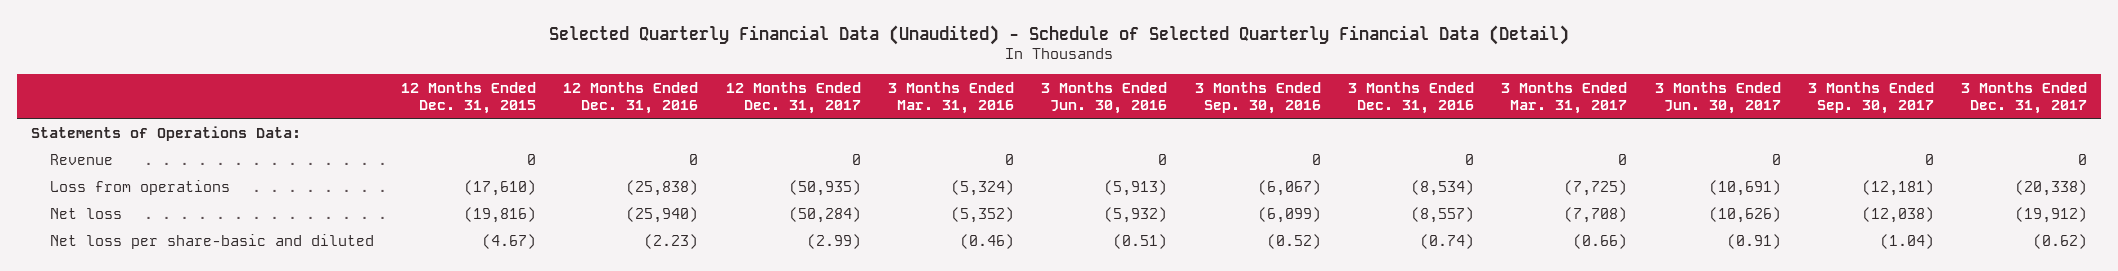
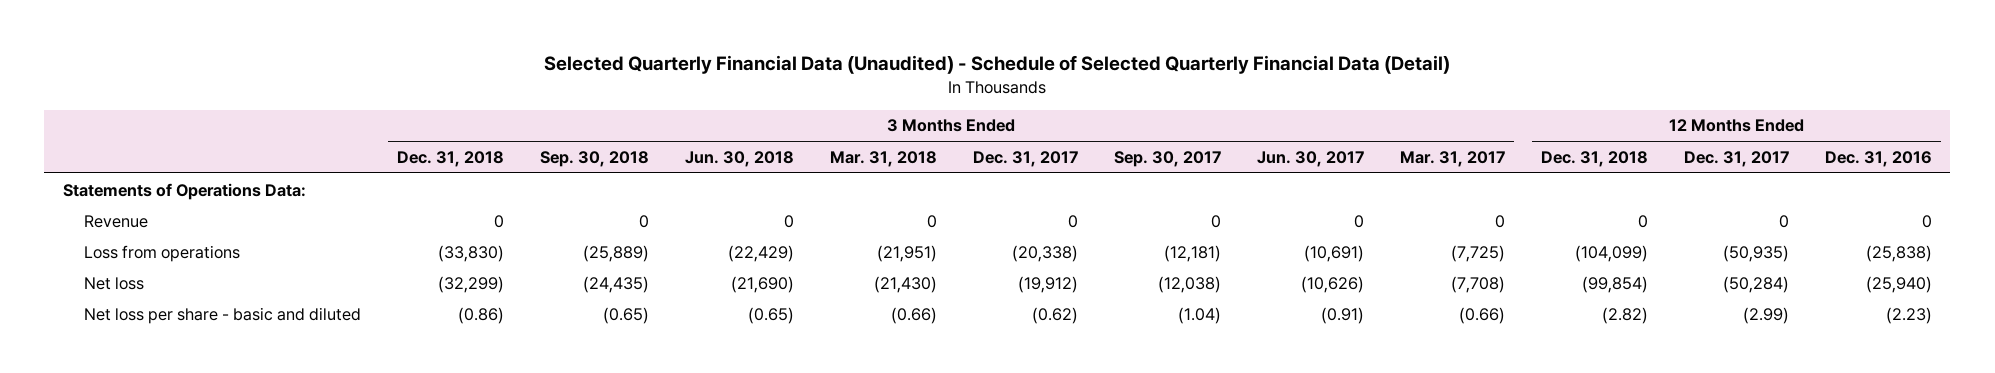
[401,81,537,114] 12 Months Ended Dec. 31, 2015 -> none
[888,81,1015,114] 3 Months Ended Mar. 31, 2016 -> none
[1041,81,1168,114] 3 Months Ended Jun. 30, 2016 -> none
[1194,81,1321,114] 3 Months Ended Sep. 30, 2016 -> none
[1348,81,1475,114] 3 Months Ended Dec. 31, 2016 -> none
none -> [396,150,504,167] Dec. 31, 2018
none -> [539,150,649,167] Sep. 30, 2018
none -> [685,150,795,167] Jun. 30, 2018
none -> [830,150,938,167] Mar. 31, 2018
none -> [1541,150,1649,167] Dec. 31, 2018
[49,233,374,249] Net loss per share-basic and diluted -> [83,306,361,324] Net loss per share - basic and diluted

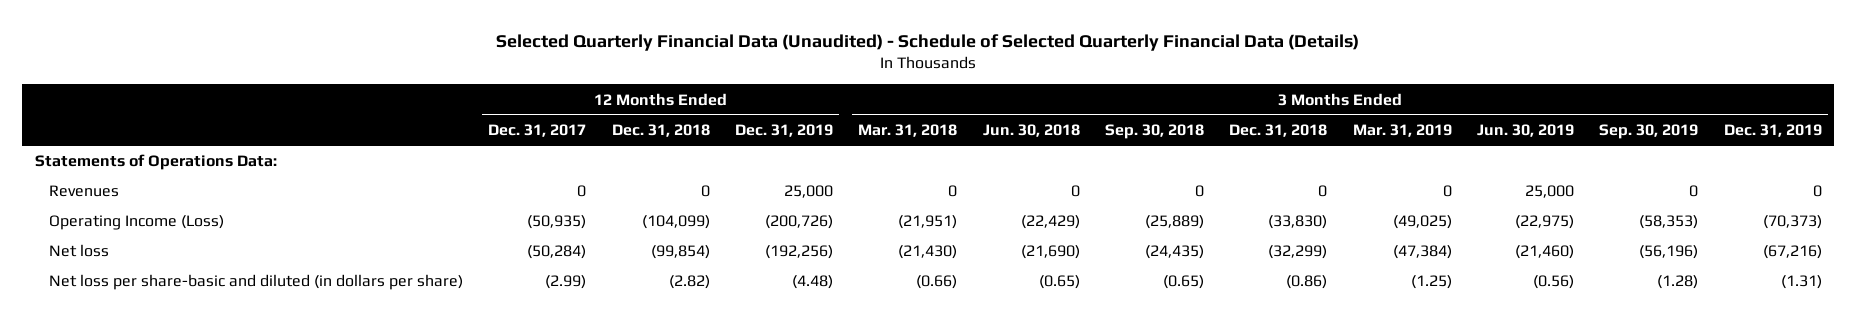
[544,55,1451,75] Selected Quarterly Financial Data (Unaudited) - Schedule of Selected Quarterly Financial Data (Detail) -> [496,33,1360,51] Selected Quarterly Financial Data (Unaudited) - Schedule of Selected Quarterly Financial Data (Details)
[973,150,1079,167] Dec. 31, 2017 -> none
[1114,150,1222,167] Sep. 30, 2017 -> none
[1257,150,1365,167] Jun. 30, 2017 -> none
[1400,150,1506,167] Mar. 31, 2017 -> none
[1825,150,1933,167] Dec. 31, 2016 -> none
none -> [734,123,833,137] Dec. 31, 2019
none -> [1352,123,1452,137] Mar. 31, 2019
none -> [1477,123,1575,137] Jun. 30, 2019
none -> [1599,123,1699,139] Sep. 30, 2019
none -> [1723,123,1822,137] Dec. 31, 2019
[83,214,148,228] Revenue -> none
none -> [48,185,119,198] Revenues
[83,244,240,262] Loss from operations -> [48,215,224,231] Operating Income (Loss)
[83,306,361,324] Net loss per share - basic and diluted -> [48,274,463,291] Net loss per share-basic and diluted (in dollars per share)

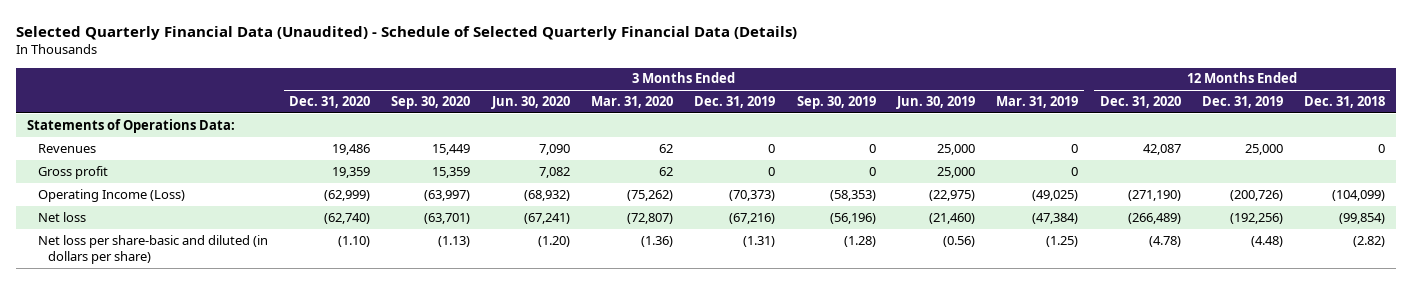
[488,123,587,137] Dec. 31, 2017 -> none
[858,123,958,137] Mar. 31, 2018 -> none
[982,123,1080,137] Jun. 30, 2018 -> none
[1105,123,1205,139] Sep. 30, 2018 -> none
[1229,123,1328,137] Dec. 31, 2018 -> none
none -> [289,96,371,109] Dec. 31, 2020
none -> [391,96,471,110] Sep. 30, 2020
none -> [490,96,570,110] Jun. 30, 2020
none -> [590,96,673,109] Mar. 31, 2020
none -> [1099,96,1181,109] Dec. 31, 2020
none -> [37,165,108,179] Gross profit

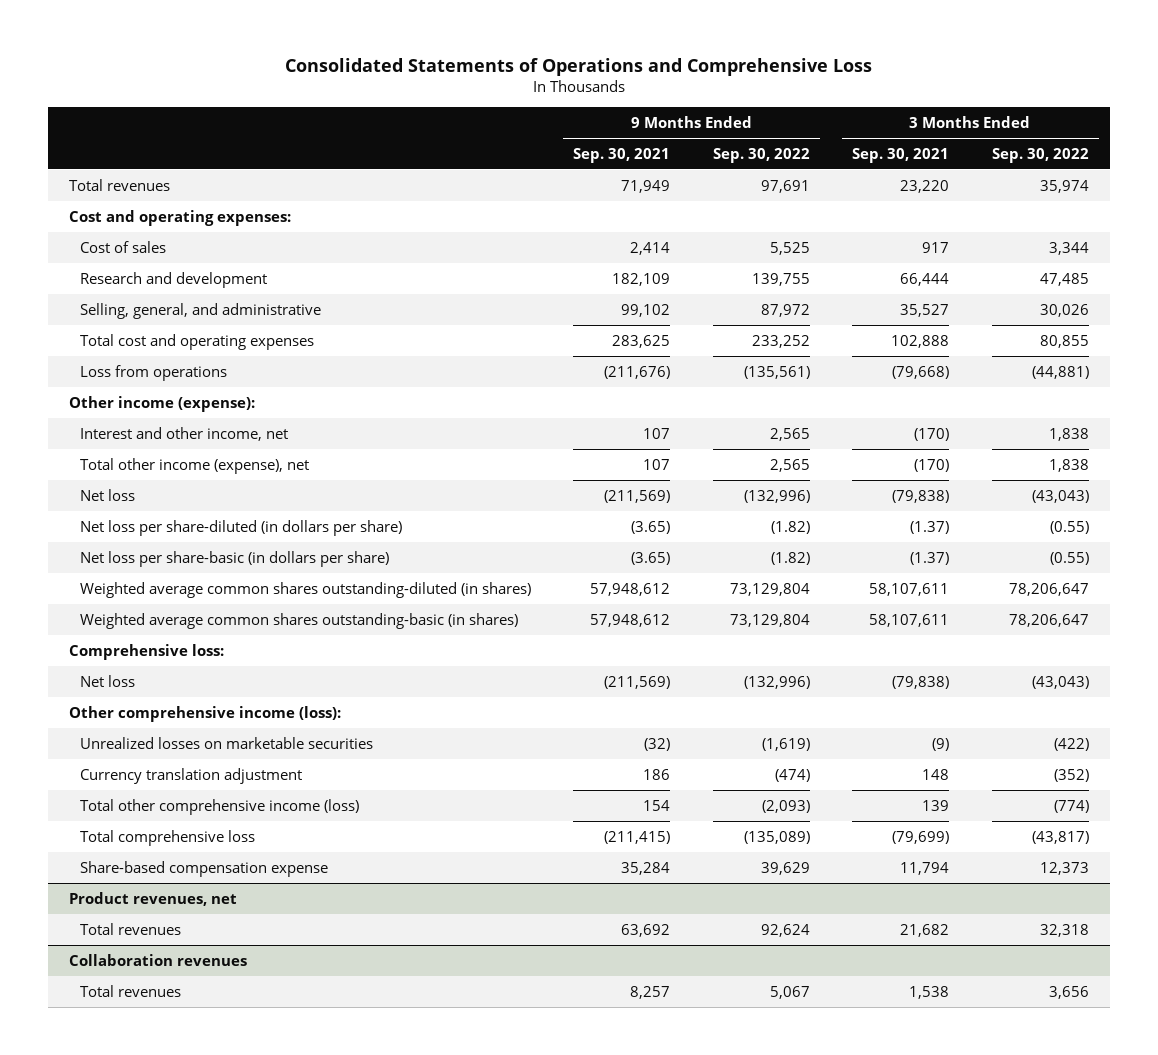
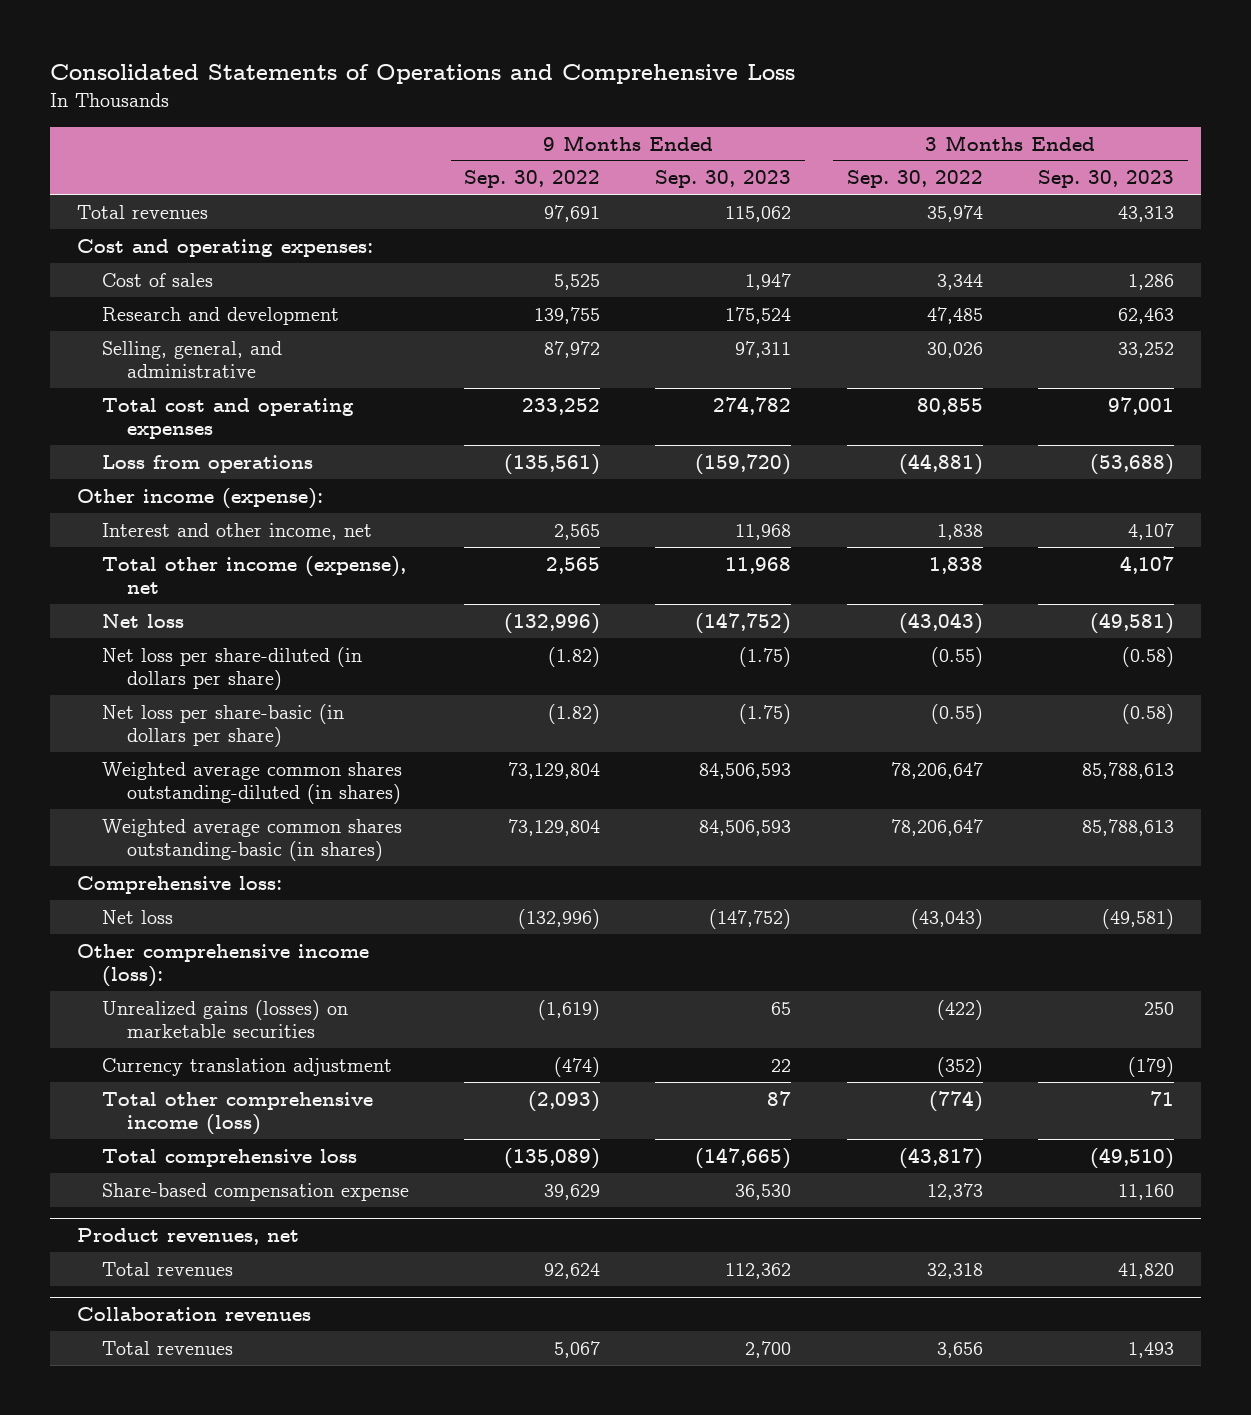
[573,147,671,163] Sep. 30, 2021 -> none
[852,147,950,163] Sep. 30, 2021 -> none
none -> [655,170,792,189] Sep. 30, 2023
none -> [1037,170,1174,189] Sep. 30, 2023
[80,736,374,749] Unrealized losses on marketable securities -> [102,999,349,1039] Unrealized gains (losses) on marketable securities

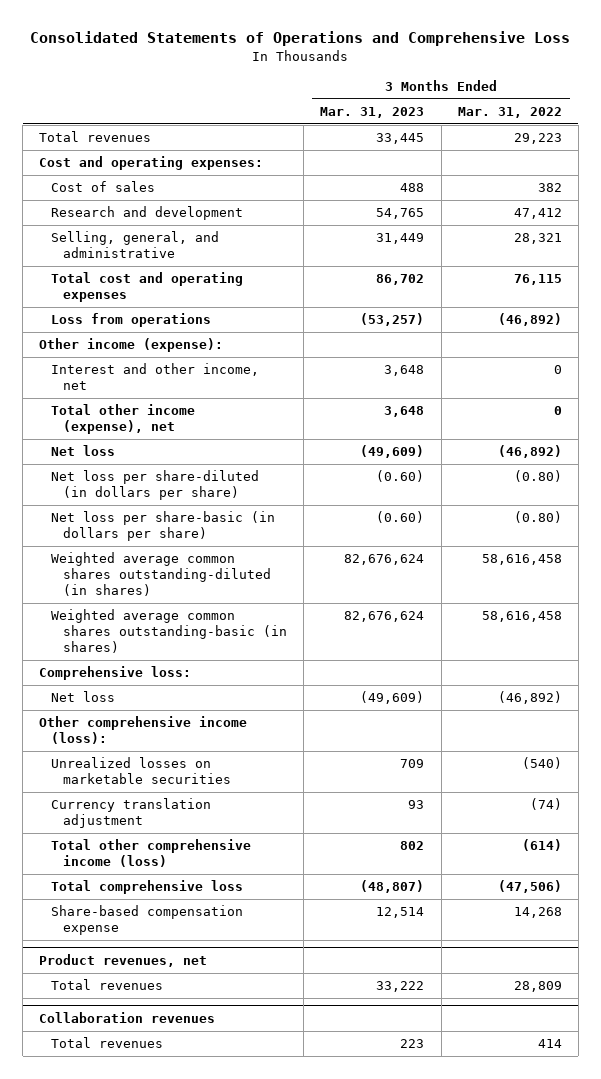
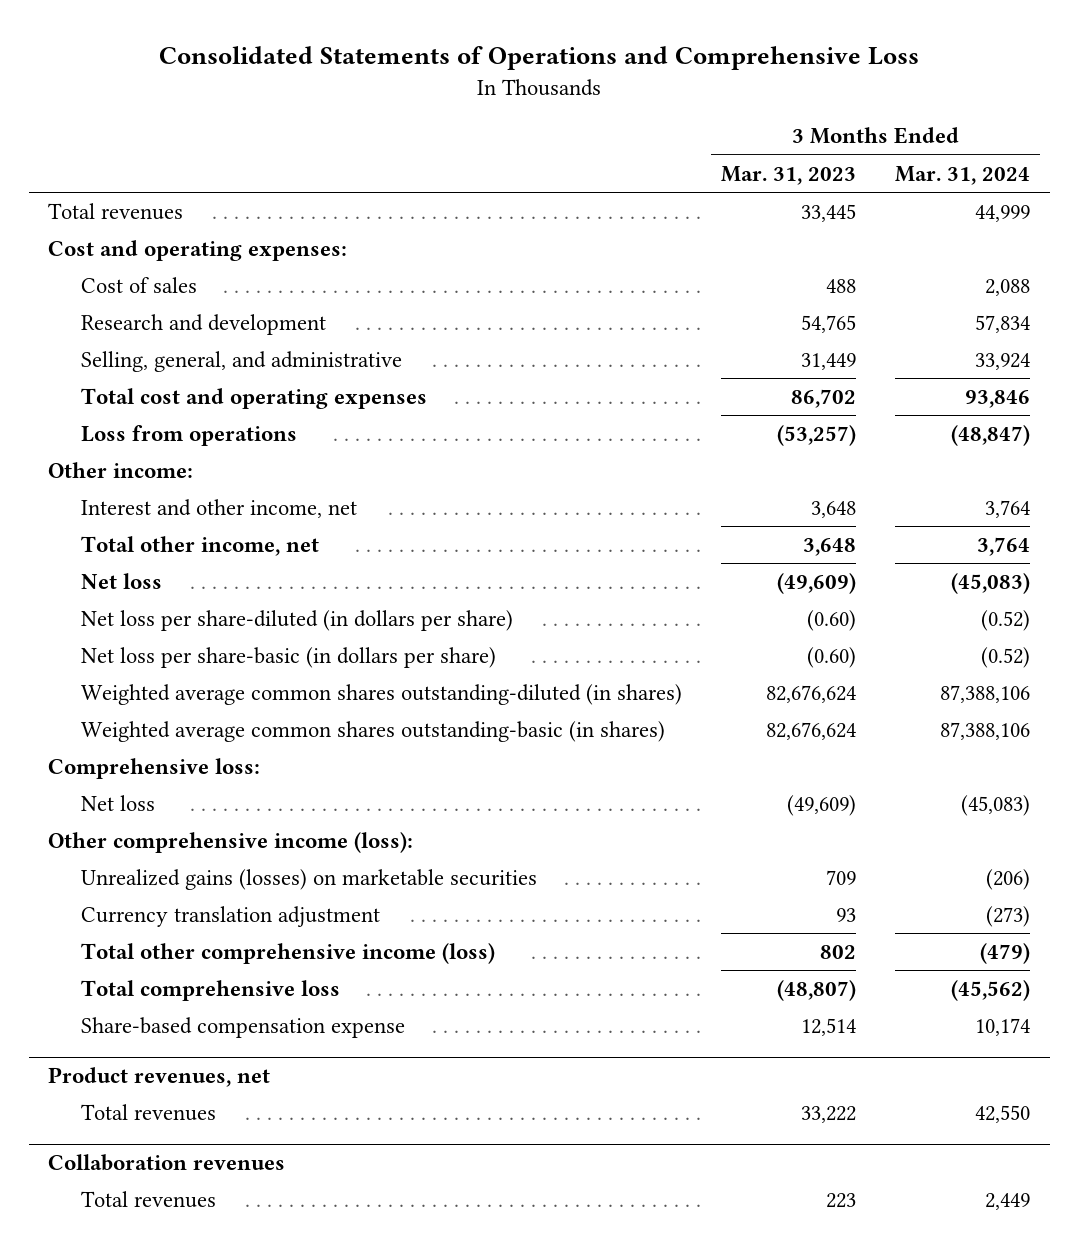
[457,106,562,118] Mar. 31, 2022 -> none
none -> [895,165,1031,185] Mar. 31, 2024
[39,338,224,353] Other income (expense): -> [48,462,194,479] Other income:
[51,404,196,435] Total other income (expense), net -> [80,536,319,557] Total other income, net
[51,757,232,785] Unrealized losses on marketable securities -> [80,869,537,891] Unrealized gains (losses) on marketable securities

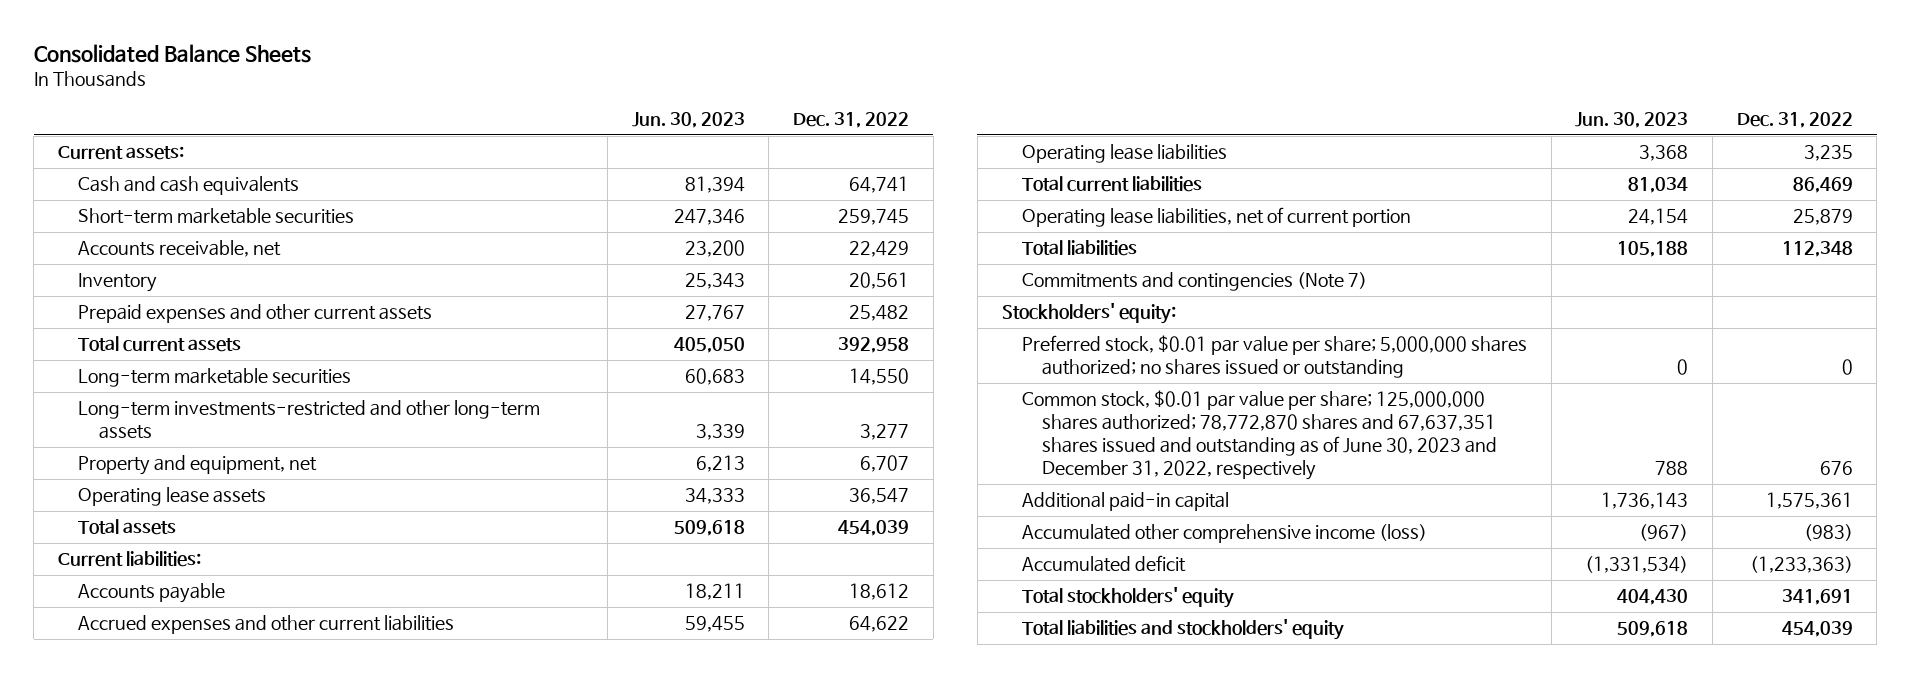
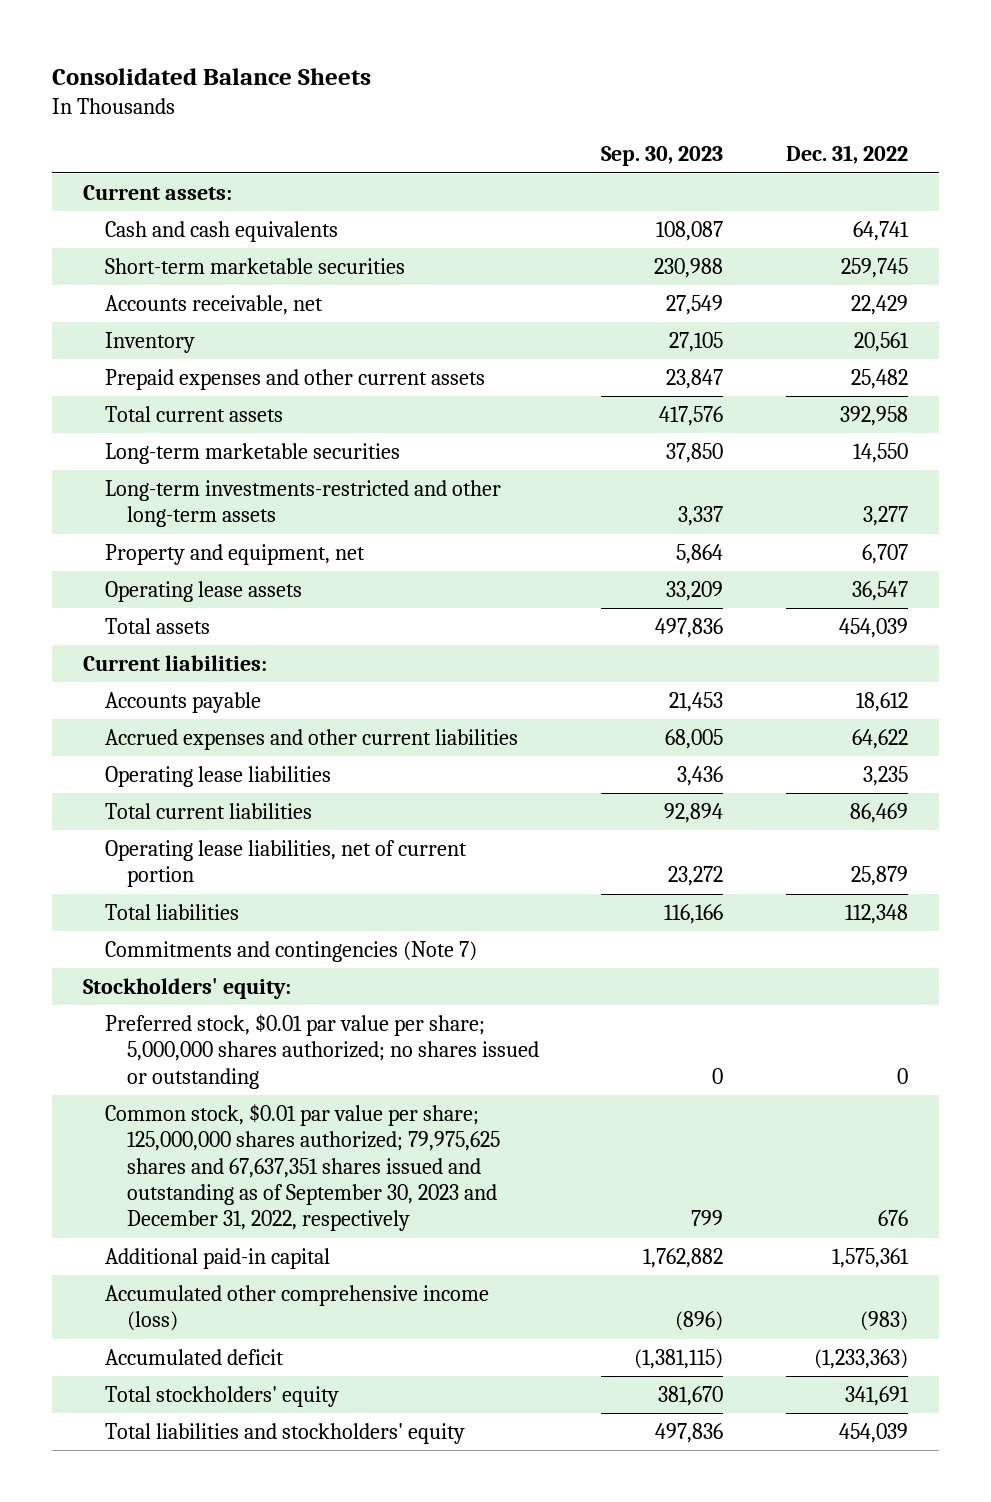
[631,112,745,129] Jun. 30, 2023 -> none
none -> [601,146,724,167] Sep. 30, 2023
[1021,390,1498,481] Common stock, $0.01 par value per share; 125,000,000 shares authorized; 78,772,870 shares and 67,637,351 shares issued and outstanding as of June 30, 2023 and December 31, 2022, respectively -> [105,1103,500,1232] Common stock, $0.01 par value per share; 125,000,000 shares authorized; 79,975,625 shares and 67,637,351 shares issued and outstanding as of September 30, 2023 and December 31, 2022, respectively

